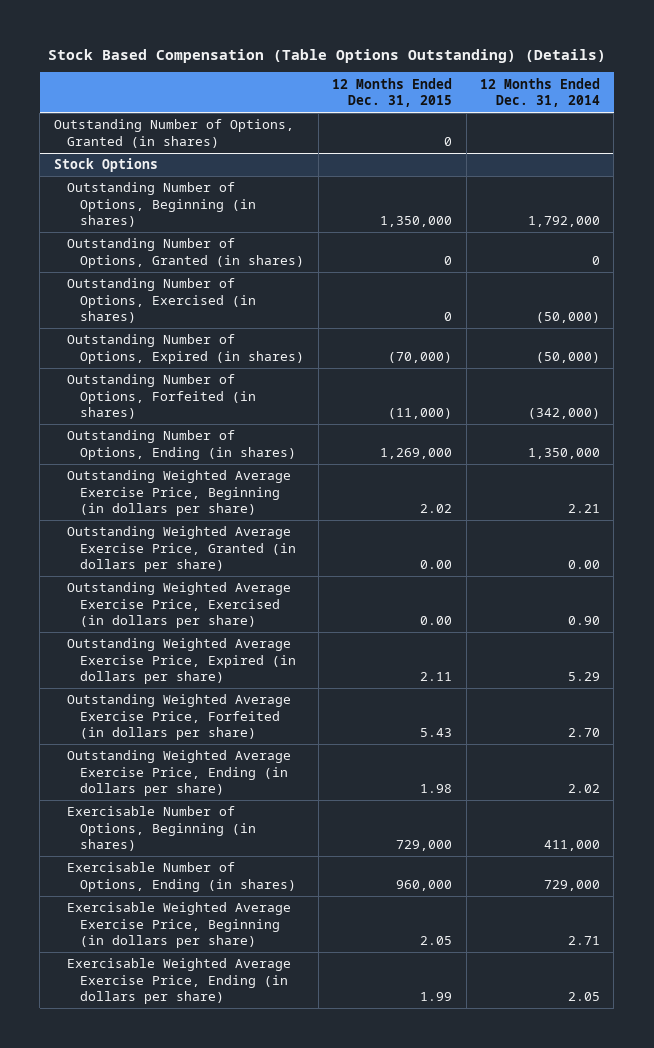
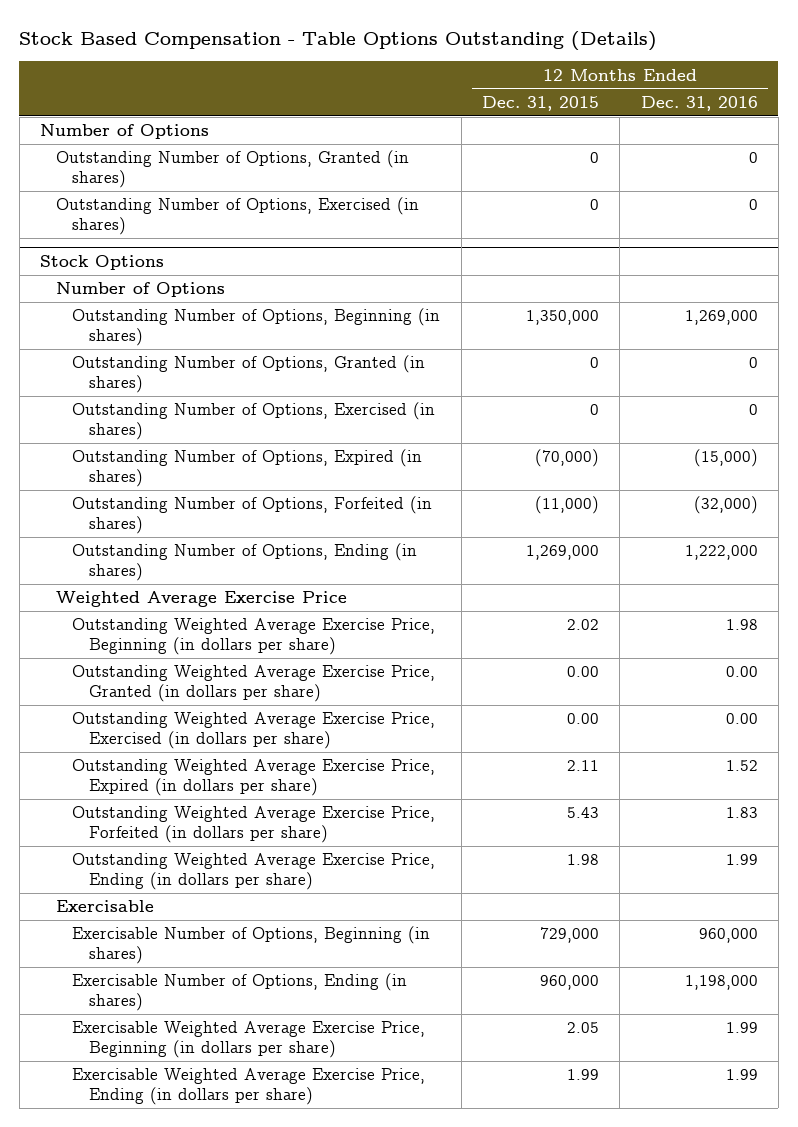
[47,48,606,63] Stock Based Compensation (Table Options Outstanding) (Details) -> [19,30,658,51] Stock Based Compensation - Table Options Outstanding (Details)
[479,77,600,108] 12 Months Ended Dec. 31, 2014 -> none
none -> [640,95,758,111] Dec. 31, 2016
none -> [40,124,210,140] Number of Options
none -> [56,197,420,235] Outstanding Number of Options, Exercised (in shares)
none -> [56,282,226,298] Number of Options
none -> [56,591,348,608] Weighted Average Exercise Price
none -> [56,900,155,913] Exercisable

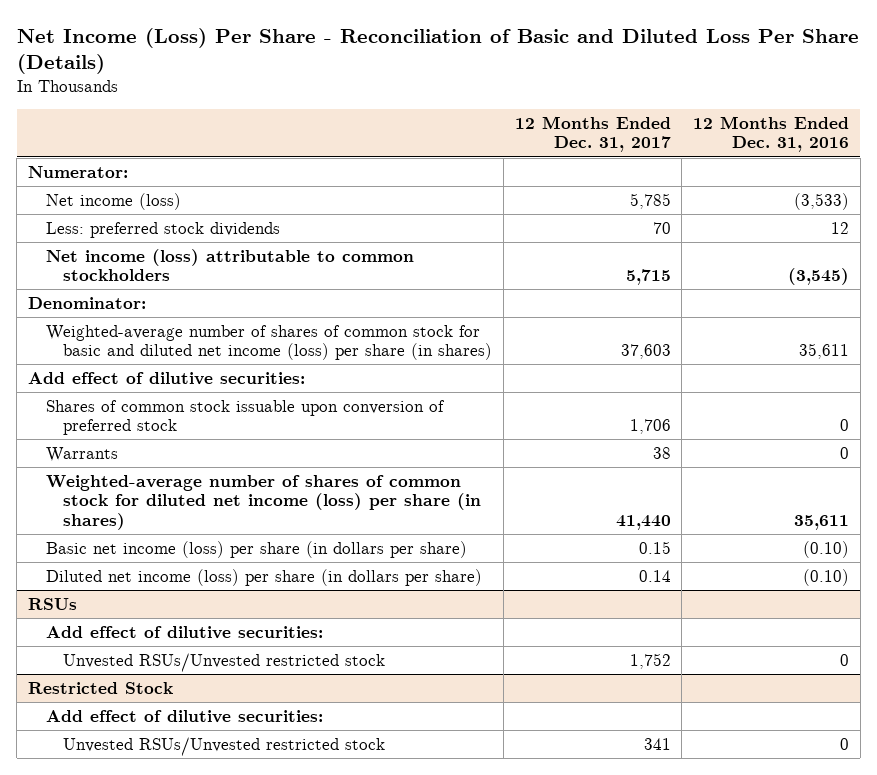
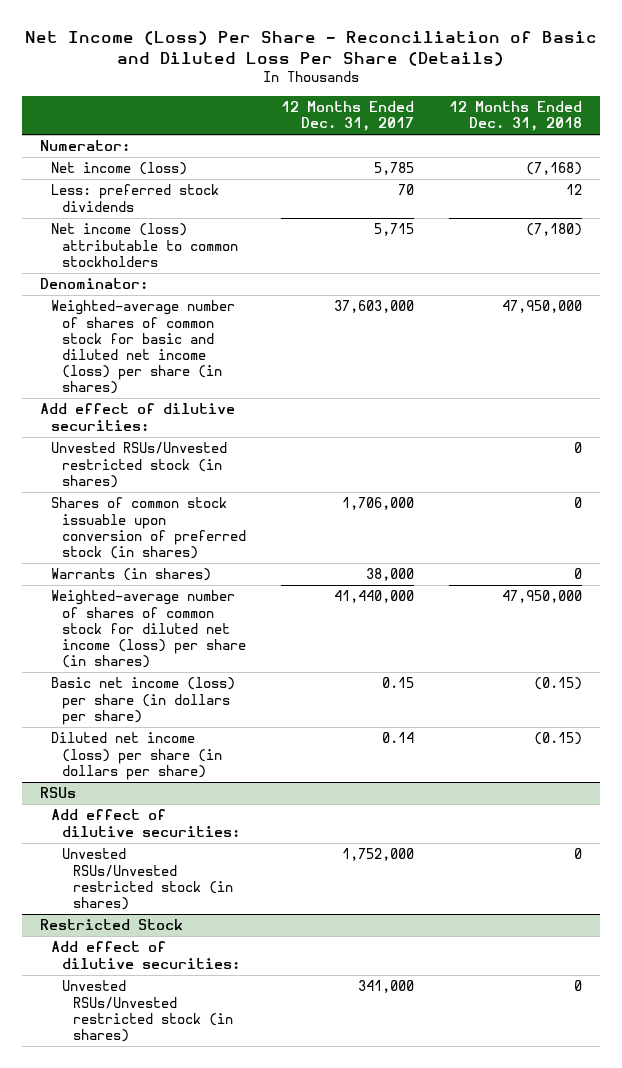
[693,115,850,153] 12 Months Ended Dec. 31, 2016 -> none
none -> [449,100,583,132] 12 Months Ended Dec. 31, 2018
[620,344,671,360] 37,603 -> [334,300,415,314] 37,603,000
none -> [50,442,227,488] Unvested RSUs/Unvested restricted stock (in shares)
[45,399,445,436] Shares of common stock issuable upon conversion of preferred stock -> [50,497,246,559] Shares of common stock issuable upon conversion of preferred stock (in shares)
[629,419,671,435] 1,706 -> [342,497,415,511] 1,706,000
[45,446,118,462] Warrants -> [50,568,211,582] Warrants (in shares)
[652,446,671,459] 38 -> [366,568,415,582] 38,000
[615,515,671,531] 41,440 -> [334,590,415,604] 41,440,000
[63,652,386,672] Unvested RSUs/Unvested restricted stock -> [61,848,233,910] Unvested RSUs/Unvested restricted stock (in shares)
[629,652,671,669] 1,752 -> [342,848,415,862] 1,752,000
[63,736,386,756] Unvested RSUs/Unvested restricted stock -> [61,980,233,1042] Unvested RSUs/Unvested restricted stock (in shares)
[643,737,671,750] 341 -> [358,980,415,994] 341,000

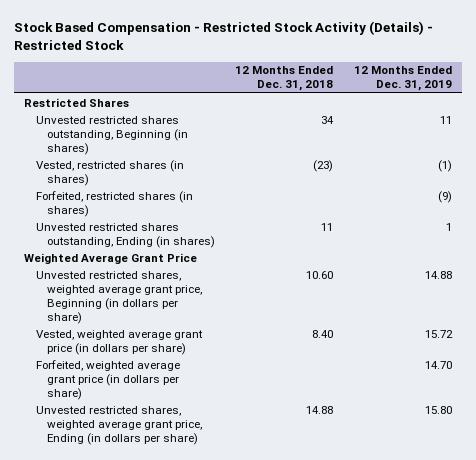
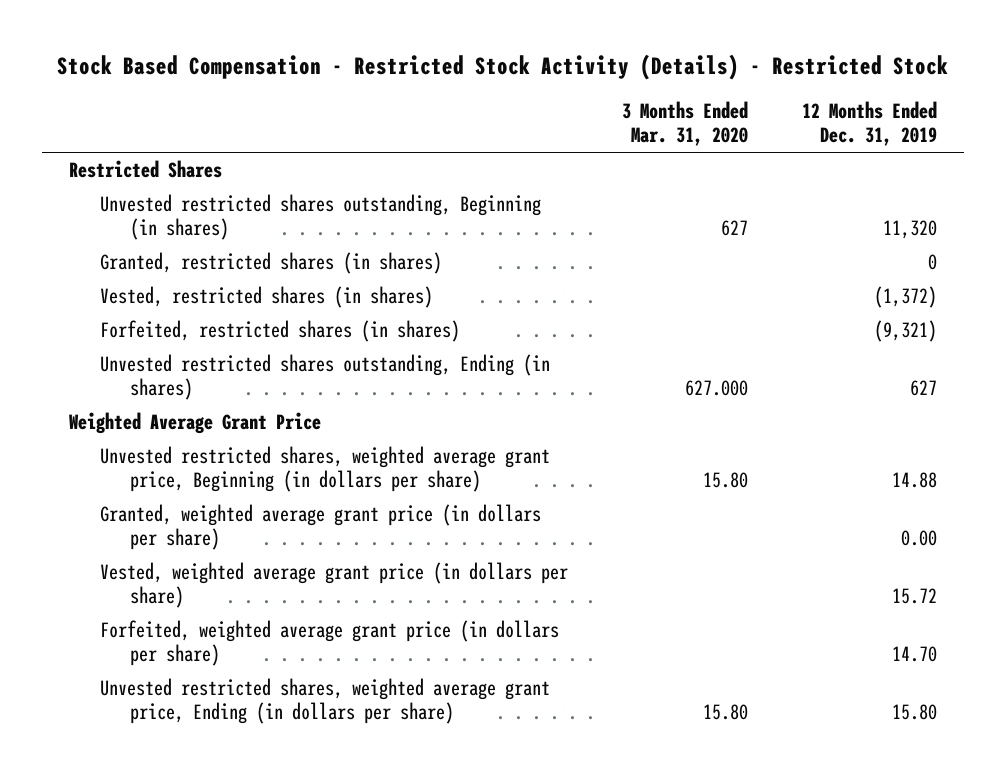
[235,66,334,92] 12 Months Ended Dec. 31, 2018 -> none
none -> [621,101,748,147] 3 Months Ended Mar. 31, 2020
[439,115,452,124] 11 -> [882,220,937,240] 11,320
none -> [99,252,442,275] Granted, restricted shares (in shares)
[437,159,452,172] (1) -> [873,286,937,309] (1,372)
[437,190,452,203] (9) -> [873,320,937,343] (9,321)
[445,222,452,231] 1 -> [909,380,937,397] 627
none -> [99,504,541,551] Granted, weighted average grant price (in dollars per share)

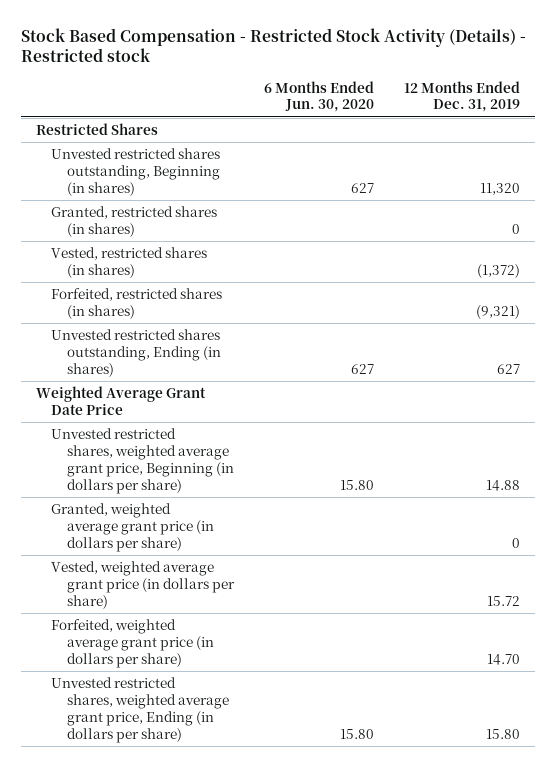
[56,53,948,80] Stock Based Compensation - Restricted Stock Activity (Details) - Restricted Stock -> [21,27,527,63] Stock Based Compensation - Restricted Stock Activity (Details) - Restricted stock
[621,101,748,147] 3 Months Ended Mar. 31, 2020 -> none
none -> [263,80,374,113] 6 Months Ended Jun. 30, 2020
[69,412,322,435] Weighted Average Grant Price -> [36,385,207,415] Weighted Average Grant Date Price
[900,530,937,547] 0.00 -> [512,537,521,548] 0

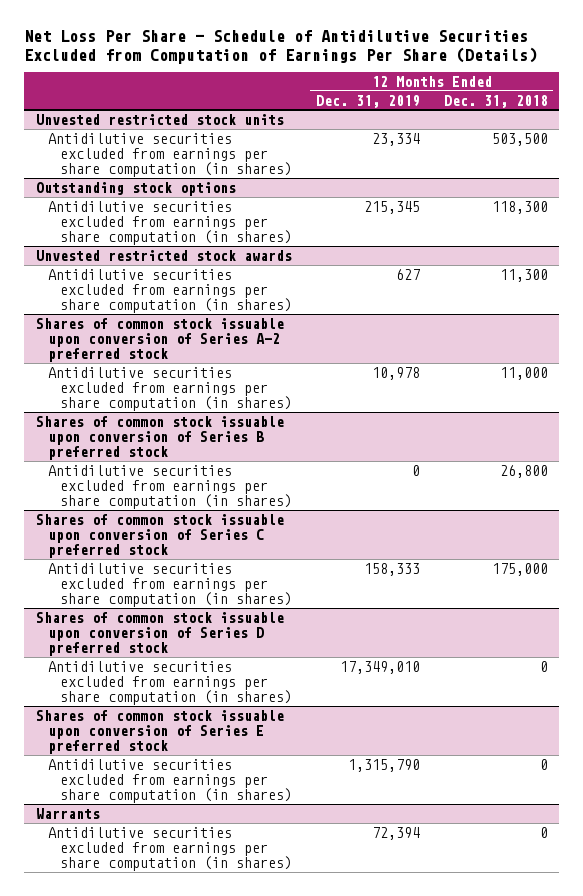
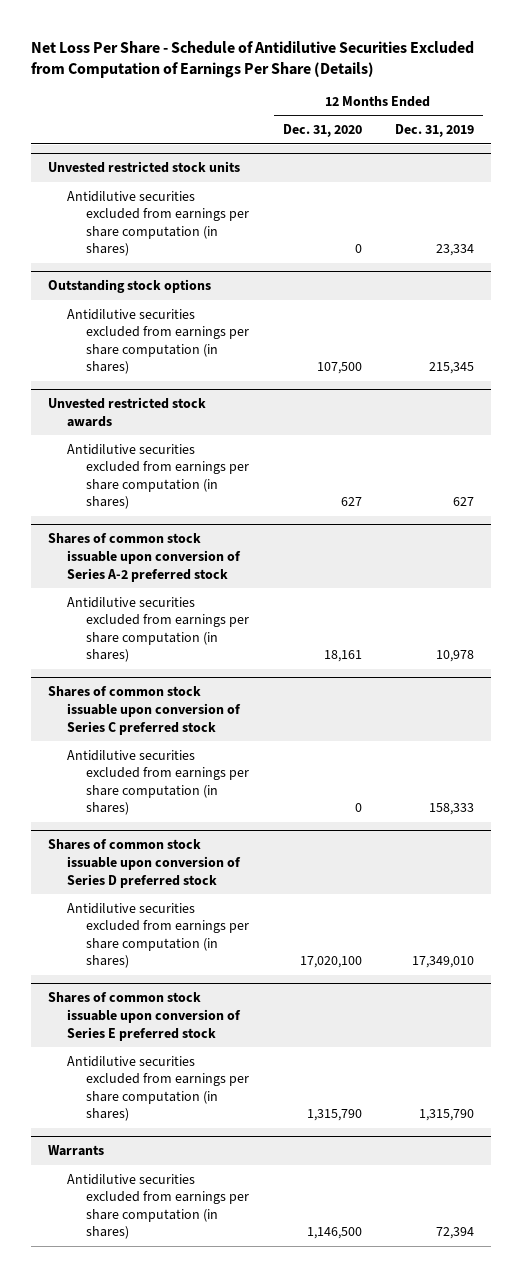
[443,94,548,108] Dec. 31, 2018 -> none
none -> [282,124,362,138] Dec. 31, 2020
[35,415,284,461] Shares of common stock issuable upon conversion of Series B preferred stock -> none
[47,464,293,510] Antidilutive securities excluded from earnings per share computation (in shares) -> none

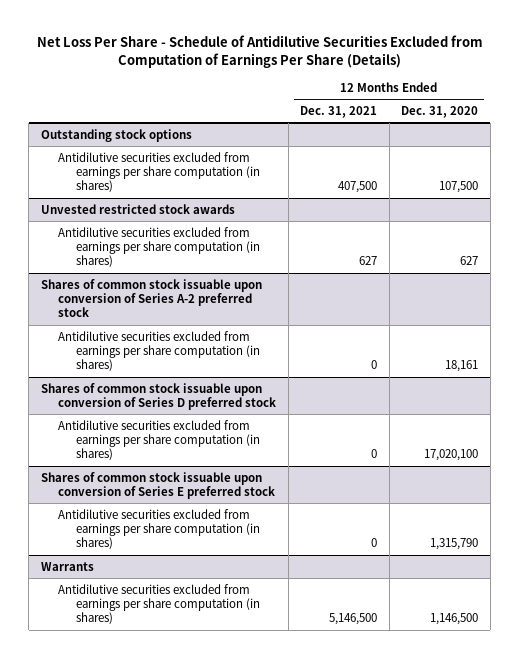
[395,124,475,138] Dec. 31, 2019 -> none
none -> [300,106,378,119] Dec. 31, 2021
[47,161,240,174] Unvested restricted stock units -> none
[66,190,249,257] Antidilutive securities excluded from earnings per share computation (in shares) -> none
[47,686,241,735] Shares of common stock issuable upon conversion of Series C preferred stock -> none
[66,749,249,816] Antidilutive securities excluded from earnings per share computation (in shares) -> none

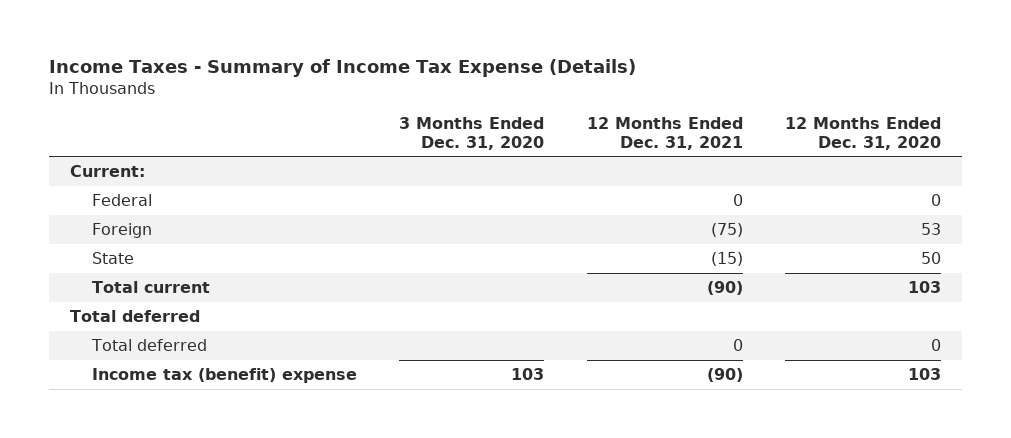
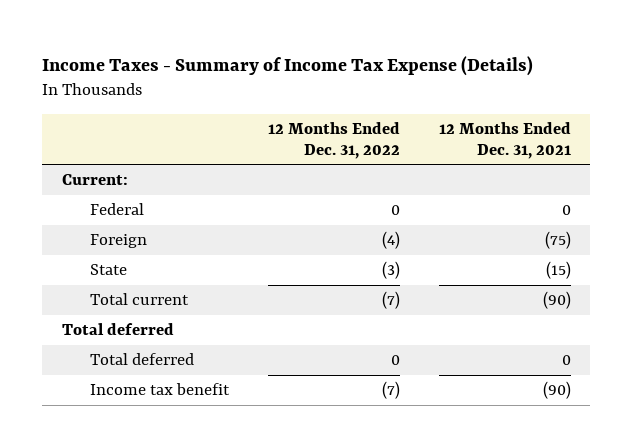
[399,116,545,150] 3 Months Ended Dec. 31, 2020 -> none
[784,116,941,150] 12 Months Ended Dec. 31, 2020 -> none
none -> [267,121,400,159] 12 Months Ended Dec. 31, 2022
[92,367,358,383] Income tax (benefit) expense -> [90,382,231,395] Income tax benefit

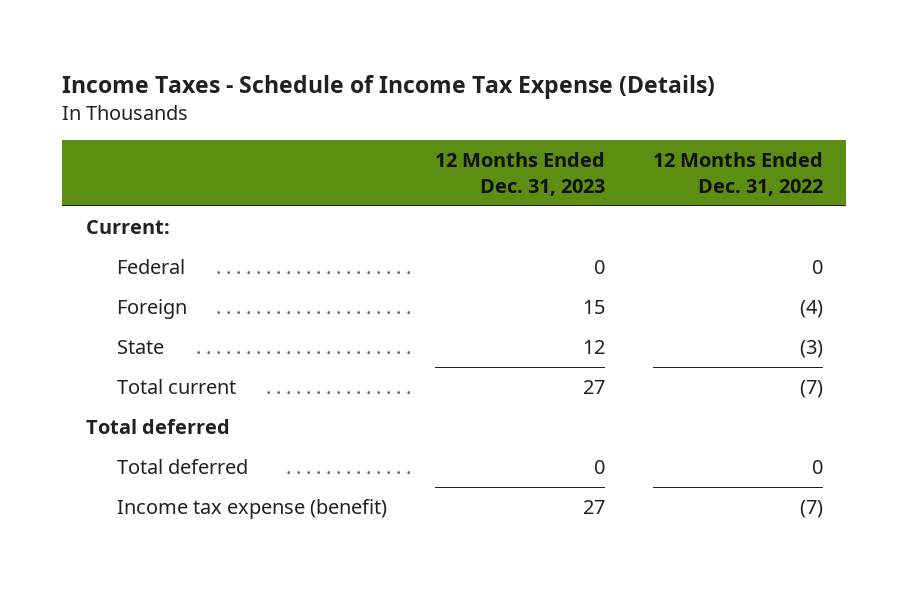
[42,55,534,76] Income Taxes - Summary of Income Tax Expense (Details) -> [62,75,716,100] Income Taxes - Schedule of Income Tax Expense (Details)
[438,121,571,159] 12 Months Ended Dec. 31, 2021 -> none
none -> [434,152,605,196] 12 Months Ended Dec. 31, 2023
[90,382,231,395] Income tax benefit -> [117,499,388,520] Income tax expense (benefit)

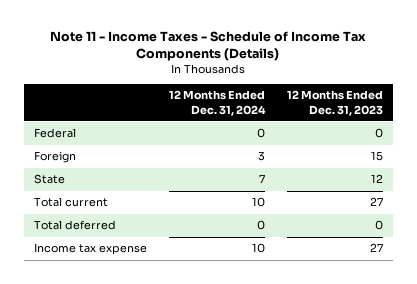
[62,75,716,100] Income Taxes - Schedule of Income Tax Expense (Details) -> [50,30,367,61] Note 11 - Income Taxes - Schedule of Income Tax Components (Details)
[652,152,823,196] 12 Months Ended Dec. 31, 2022 -> none
none -> [168,90,266,116] 12 Months Ended Dec. 31, 2024
[85,220,170,235] Current: -> none
[85,419,230,435] Total deferred -> none
[117,499,388,520] Income tax expense (benefit) -> [34,243,148,256] Income tax expense

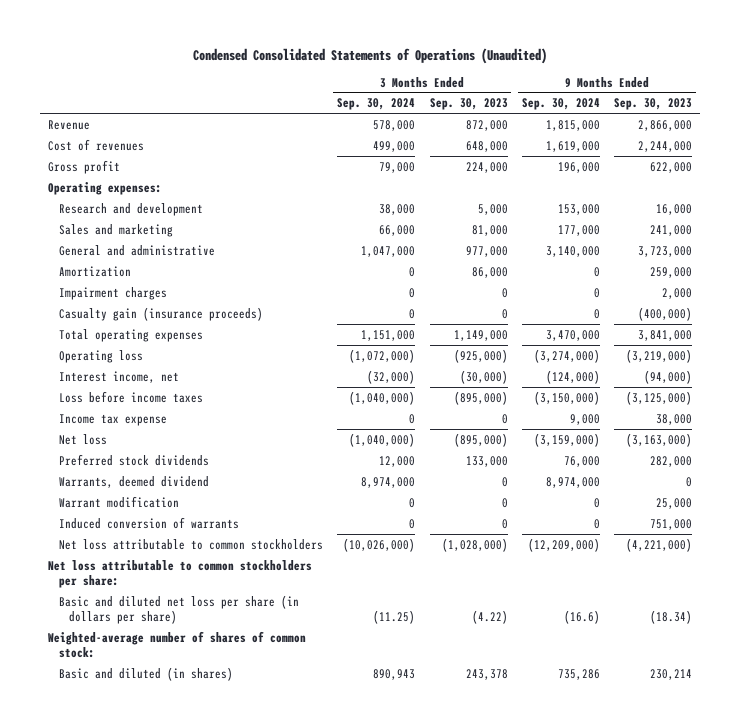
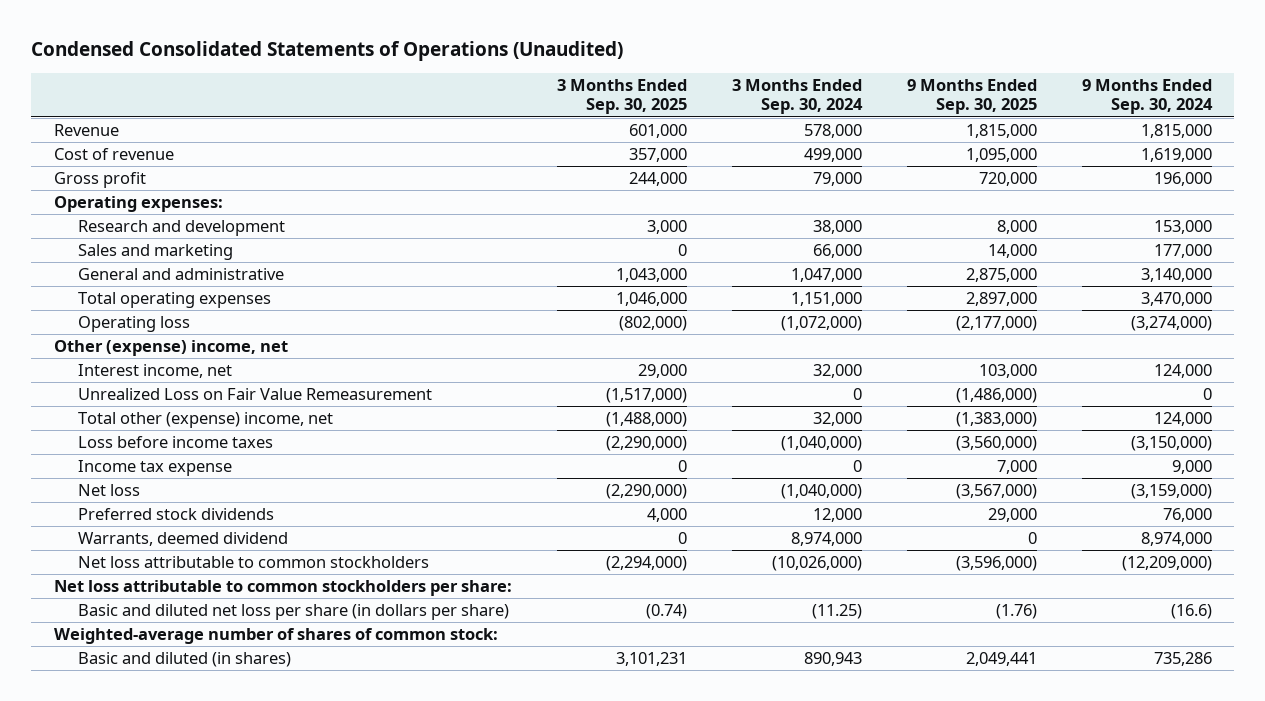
[429,98,508,111] Sep. 30, 2023 -> none
[614,98,693,111] Sep. 30, 2023 -> none
none -> [556,78,687,115] 3 Months Ended Sep. 30, 2025
none -> [906,78,1037,115] 9 Months Ended Sep. 30, 2025
[47,138,144,151] Cost of revenues -> [53,147,174,160] Cost of revenue
[58,265,131,277] Amortization -> none
[58,286,167,300] Impairment charges -> none
[58,306,263,321] Casualty gain (insurance proceeds) -> none
none -> [53,339,288,356] Other (expense) income, net
[367,369,416,384] (32,000) -> [812,363,862,378] 32,000
[546,369,601,384] (124,000) -> [1153,363,1212,378] 124,000
none -> [77,387,432,400] Unrealized Loss on Fair Value Remeasurement
none -> [77,411,333,428] Total other (expense) income, net
[58,495,179,508] Warrant modification -> none
[58,516,239,529] Induced conversion of warrants -> none

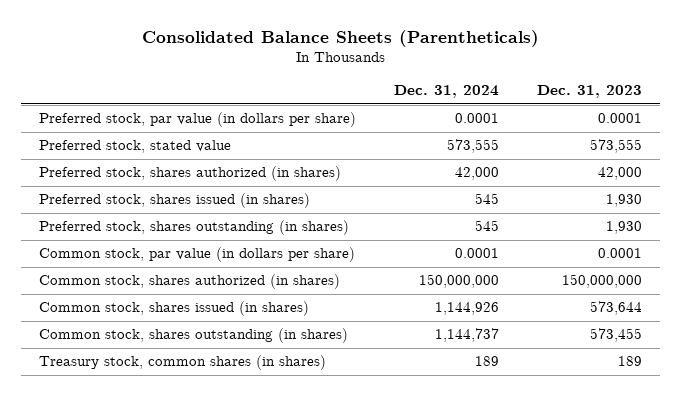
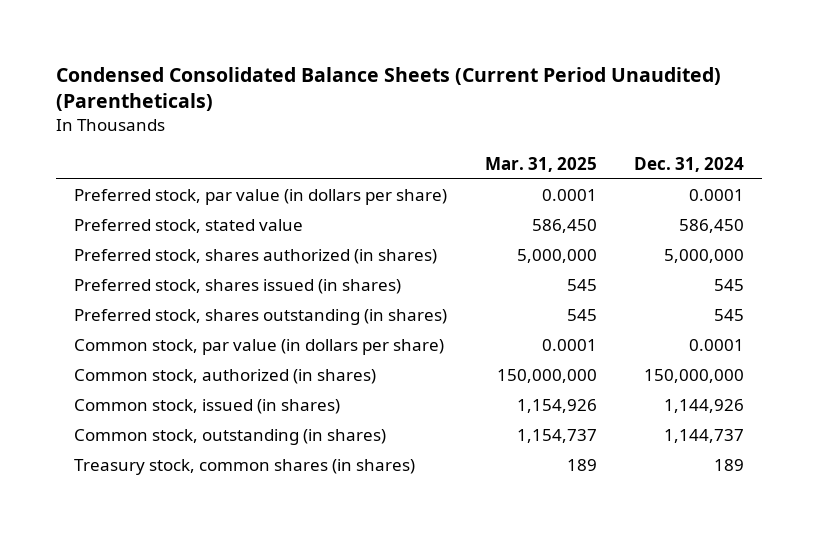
[141,29,539,47] Consolidated Balance Sheets (Parentheticals) -> [55,67,721,112] Condensed Consolidated Balance Sheets (Current Period Unaudited) (Parentheticals)
[536,85,642,99] Dec. 31, 2023 -> none
none -> [484,156,597,172] Mar. 31, 2025
[447,139,500,154] 573,555 -> [678,219,744,234] 586,450
[455,167,500,181] 42,000 -> [663,249,744,264] 5,000,000
[39,274,341,290] Common stock, shares authorized (in shares) -> [74,369,377,385] Common stock, authorized (in shares)
[39,301,310,317] Common stock, shares issued (in shares) -> [74,399,341,415] Common stock, issued (in shares)
[39,328,349,344] Common stock, shares outstanding (in shares) -> [74,429,387,446] Common stock, outstanding (in shares)

